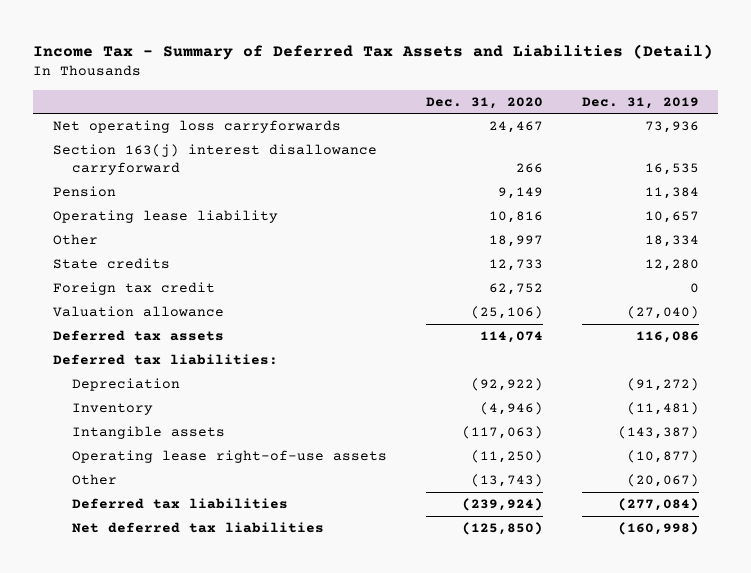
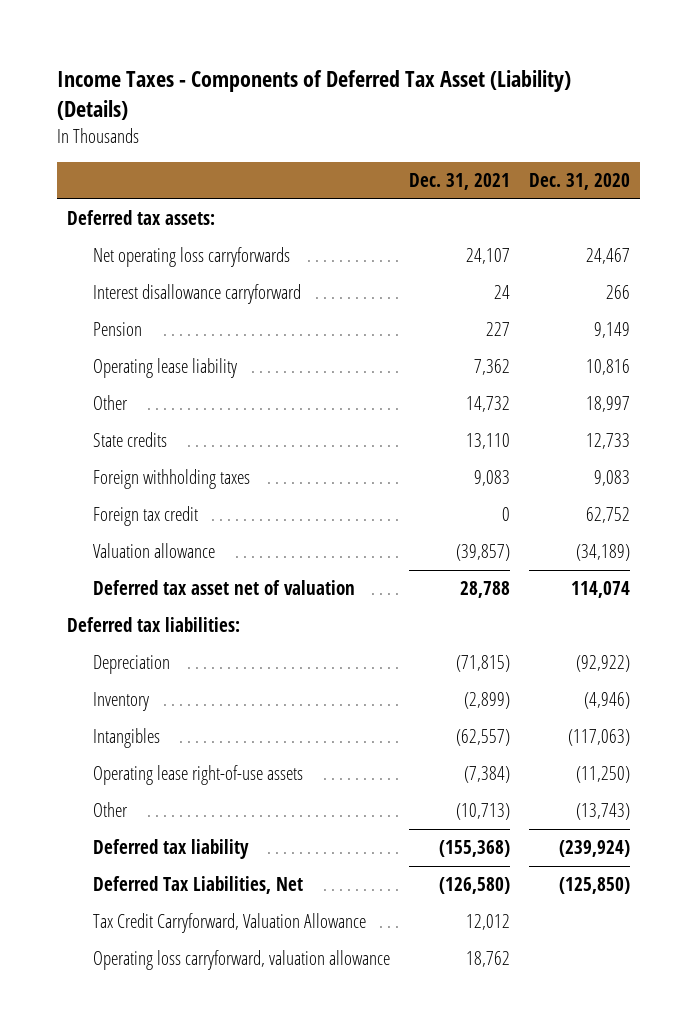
[33,43,714,60] Income Tax - Summary of Deferred Tax Assets and Liabilities (Detail) -> [57,70,572,120] Income Taxes - Components of Deferred Tax Asset (Liability) (Details)
[581,96,699,109] Dec. 31, 2019 -> none
none -> [409,172,511,190] Dec. 31, 2021
none -> [67,210,216,226] Deferred tax assets:
[52,144,377,176] Section 163(j) interest disallowance carryforward -> [92,284,301,305] Interest disallowance carryforward
none -> [92,469,250,490] Foreign withholding taxes
[470,306,543,320] (25,106) -> [576,544,631,562] (34,189)
[52,330,224,342] Deferred tax assets -> [92,580,355,596] Deferred tax asset net of valuation
[71,426,225,440] Intangible assets -> [92,728,160,749] Intangibles
[71,498,288,510] Deferred tax liabilities -> [92,839,249,860] Deferred tax liability
[71,522,324,534] Net deferred tax liabilities -> [92,876,303,895] Deferred Tax Liabilities, Net
none -> [92,913,366,934] Tax Credit Carryforward, Valuation Allowance
none -> [92,950,390,971] Operating loss carryforward, valuation allowance

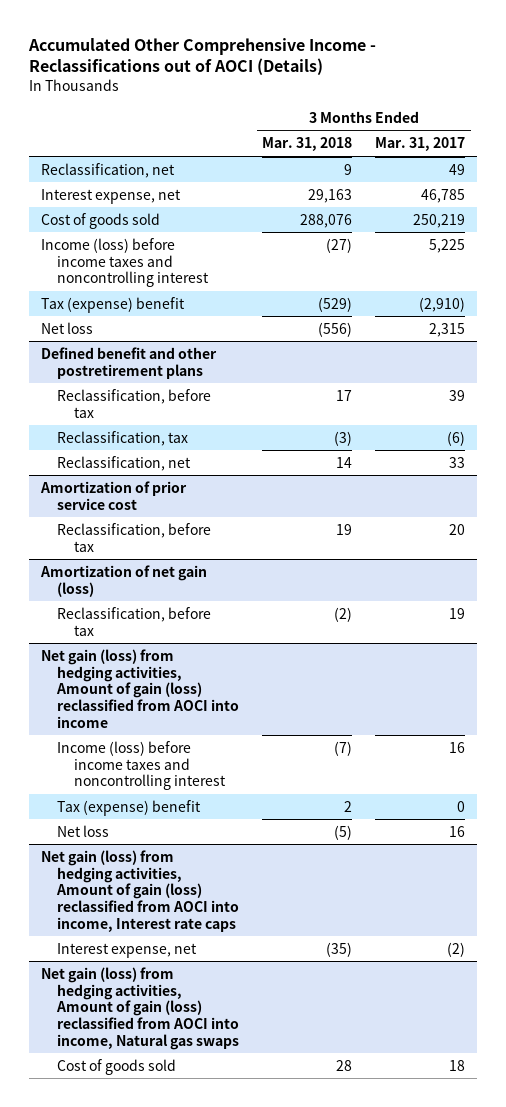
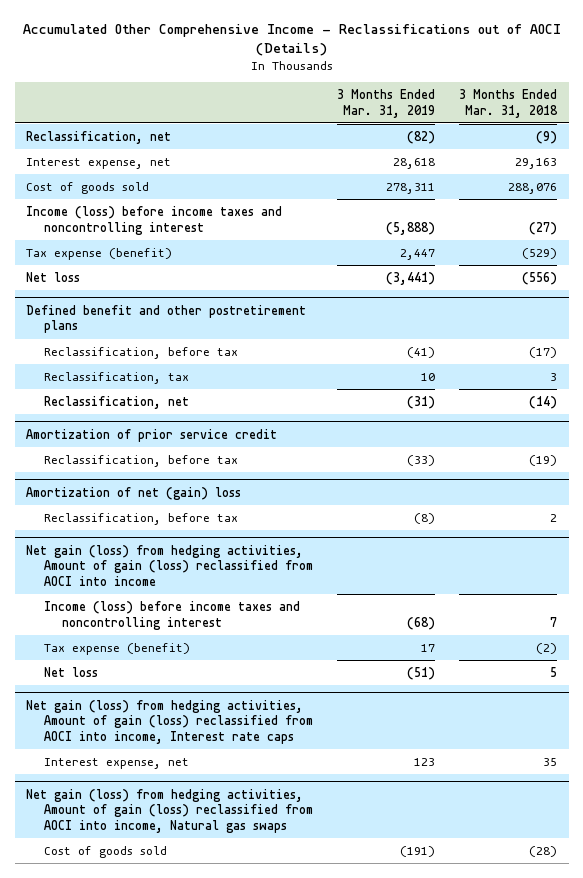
[375,137,466,152] Mar. 31, 2017 -> none
none -> [337,88,436,118] 3 Months Ended Mar. 31, 2019
[344,163,353,175] 9 -> [535,130,557,144] (9)
[40,296,185,313] Tax (expense) benefit -> [26,247,173,260] Tax expense (benefit)
[336,389,353,401] 17 -> [528,346,557,358] (17)
[334,430,353,446] (3) -> [549,372,557,381] 3
[336,456,353,468] 14 -> [528,395,557,409] (14)
[39,480,187,510] Amortization of prior service cost -> [26,428,278,442] Amortization of prior service credit
[336,523,353,535] 19 -> [528,454,557,466] (19)
[39,564,207,597] Amortization of net gain (loss) -> [26,486,242,500] Amortization of net (gain) loss
[334,606,353,622] (2) -> [549,513,557,522] 2
[334,740,353,756] (7) -> [549,616,557,627] 7
[57,799,202,816] Tax (expense) benefit -> [44,642,191,655] Tax expense (benefit)
[344,800,353,812] 2 -> [535,642,557,654] (2)
[334,824,353,840] (5) -> [549,666,557,677] 5
[326,941,353,957] (35) -> [542,757,557,766] 35
[336,1059,353,1071] 28 -> [528,845,557,857] (28)

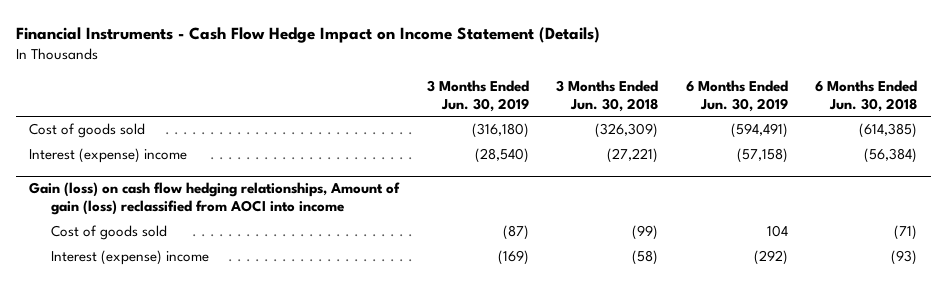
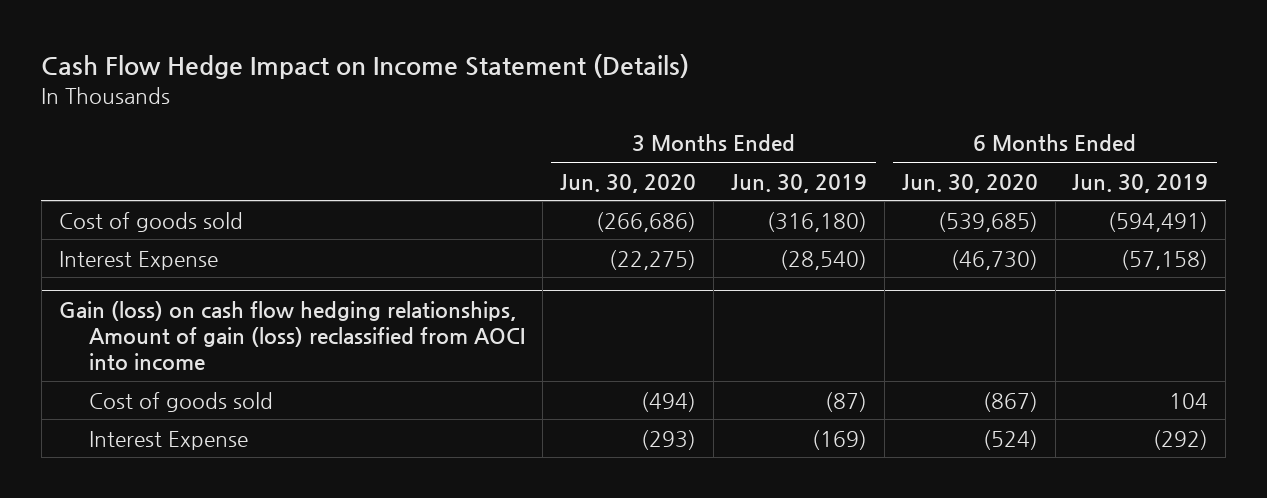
[15,26,600,43] Financial Instruments - Cash Flow Hedge Impact on Income Statement (Details) -> [41,54,690,80] Cash Flow Hedge Impact on Income Statement (Details)
[556,79,659,112] 3 Months Ended Jun. 30, 2018 -> none
[815,79,918,112] 6 Months Ended Jun. 30, 2018 -> none
none -> [560,173,697,193] Jun. 30, 2020
none -> [901,173,1038,193] Jun. 30, 2020
[29,148,188,164] Interest (expense) income -> [58,250,218,270] Interest Expense
[50,250,209,266] Interest (expense) income -> [89,430,249,450] Interest Expense

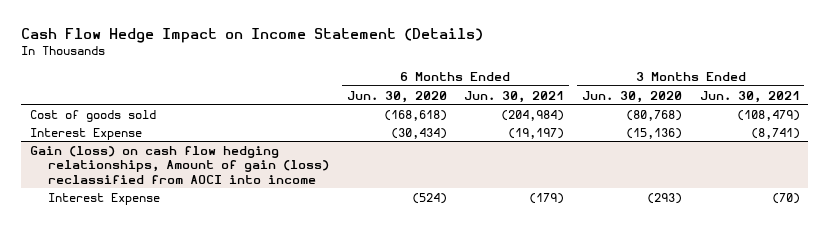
[730,173,867,193] Jun. 30, 2019 -> none
[1072,173,1209,193] Jun. 30, 2019 -> none
none -> [464,90,565,103] Jun. 30, 2021
none -> [699,90,800,103] Jun. 30, 2021
[596,211,697,232] (266,686) -> [625,109,682,121] (80,768)
[937,211,1038,232] (539,685) -> [383,109,447,121] (168,618)
[609,249,697,270] (22,275) -> [625,127,682,139] (15,136)
[950,249,1038,270] (46,730) -> [390,127,447,139] (30,434)
[89,391,274,412] Cost of goods sold -> none

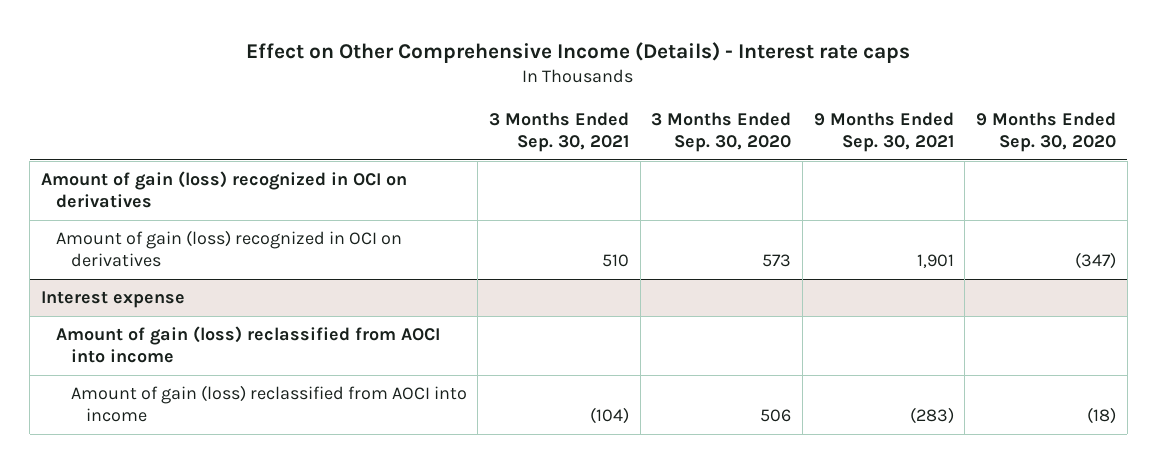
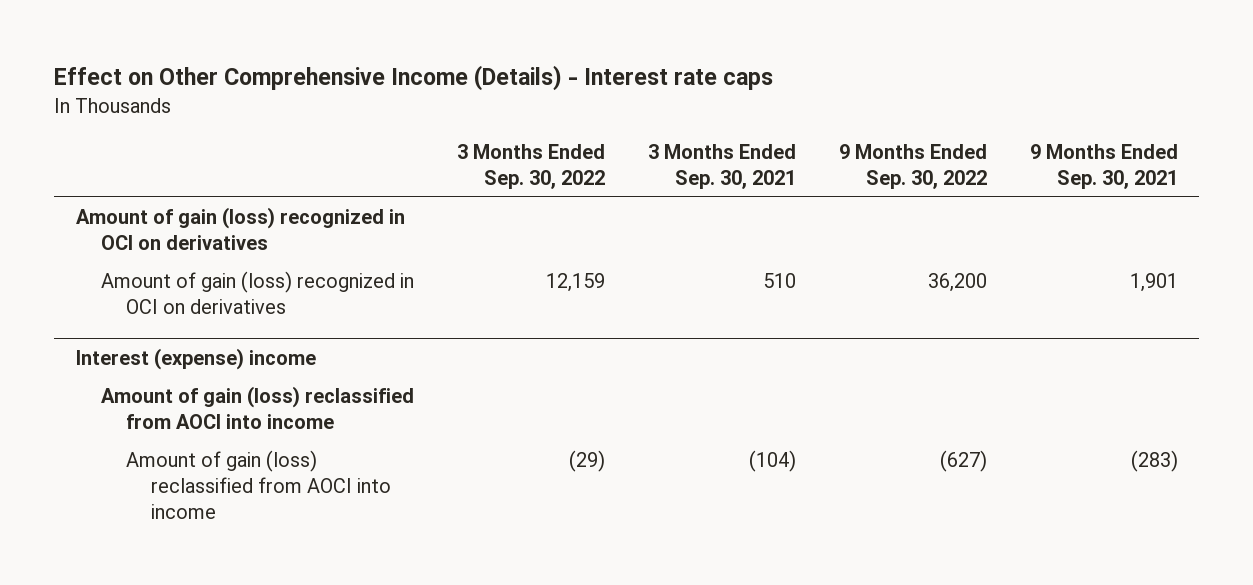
[651,111,792,153] 3 Months Ended Sep. 30, 2020 -> none
[976,111,1117,153] 9 Months Ended Sep. 30, 2020 -> none
none -> [456,143,605,189] 3 Months Ended Sep. 30, 2022
none -> [838,143,987,189] 9 Months Ended Sep. 30, 2022
[40,291,185,309] Interest expense -> [75,348,316,371] Interest (expense) income

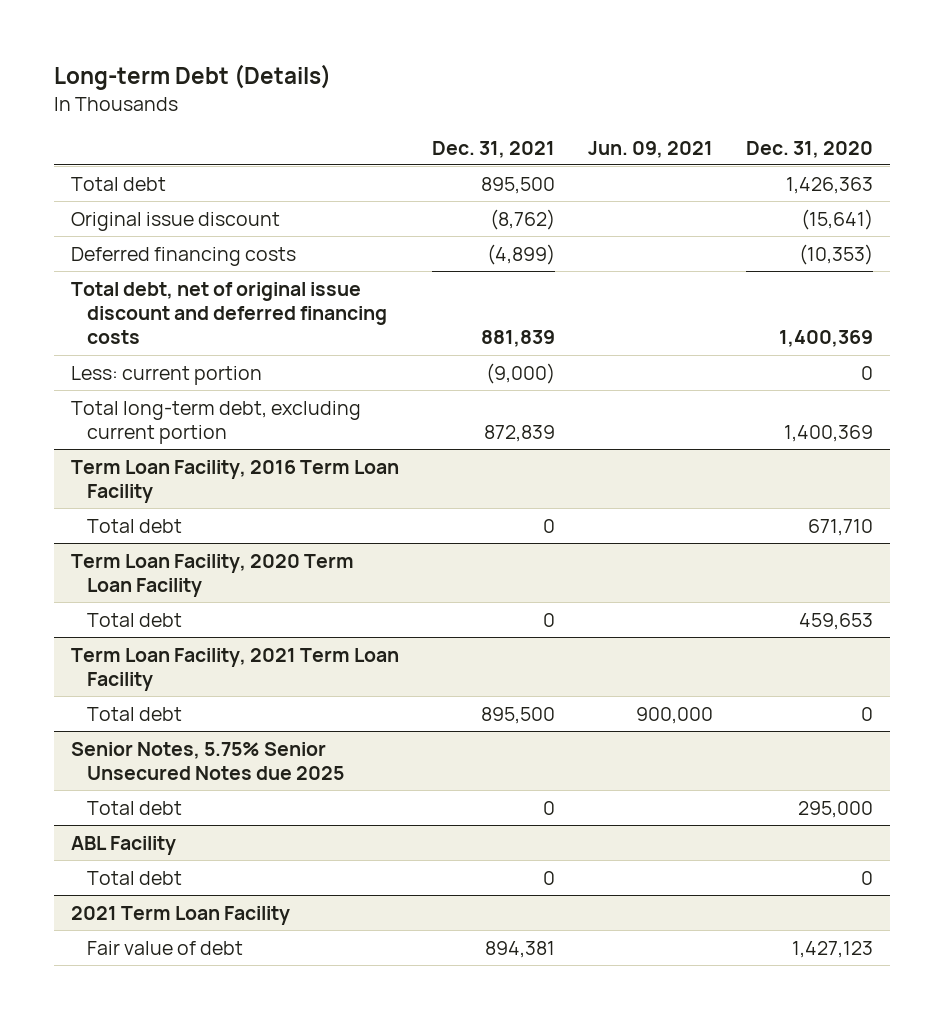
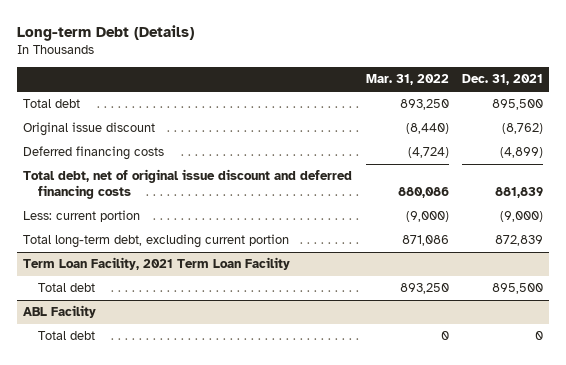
[588,140,714,158] Jun. 09, 2021 -> none
[746,140,874,158] Dec. 31, 2020 -> none
none -> [365,74,449,86] Mar. 31, 2022
[70,459,399,503] Term Loan Facility, 2016 Term Loan Facility -> none
[87,518,183,533] Total debt -> none
[70,553,354,597] Term Loan Facility, 2020 Term Loan Facility -> none
[87,612,183,627] Total debt -> none
[70,741,345,780] Senior Notes, 5.75% Senior Unsecured Notes due 2025 -> none
[87,800,183,815] Total debt -> none
[70,905,290,925] 2021 Term Loan Facility -> none
[87,940,244,955] Fair value of debt -> none

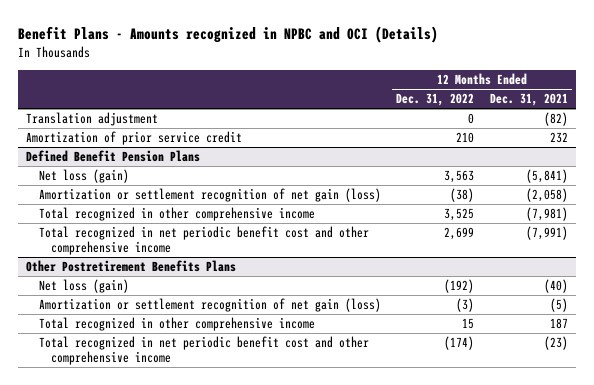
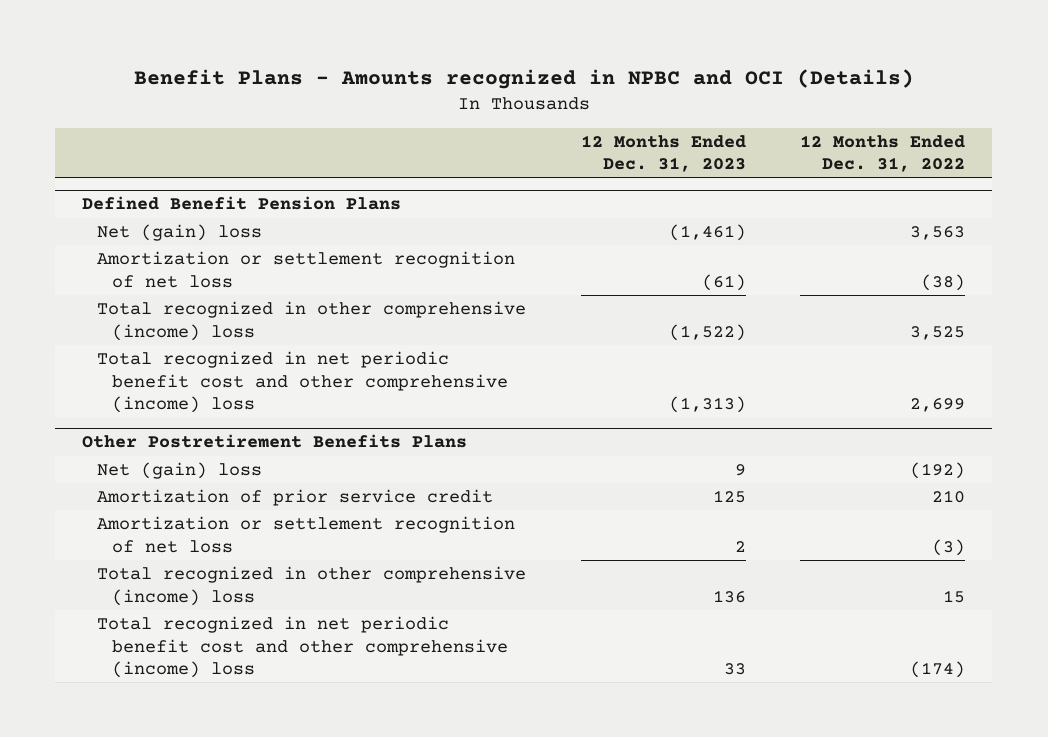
[489,93,568,107] Dec. 31, 2021 -> none
none -> [580,134,746,173] 12 Months Ended Dec. 31, 2023
[26,112,159,127] Translation adjustment -> none
[26,131,243,146] Amortization of prior service credit -> none
[38,169,129,184] Net loss (gain) -> [97,224,263,242] Net (gain) loss
[38,188,381,203] Amortization or settlement recognition of net gain (loss) -> [97,251,516,288] Amortization or settlement recognition of net loss
[38,207,315,222] Total recognized in other comprehensive income -> [97,301,527,341] Total recognized in other comprehensive (income) loss
[38,226,369,256] Total recognized in net periodic benefit cost and other comprehensive income -> [97,351,508,414] Total recognized in net periodic benefit cost and other comprehensive (income) loss
[38,279,129,294] Net loss (gain) -> [97,462,263,480] Net (gain) loss
none -> [97,489,494,507] Amortization of prior service credit
[38,298,381,313] Amortization or settlement recognition of net gain (loss) -> [97,516,516,553] Amortization or settlement recognition of net loss
[38,317,315,332] Total recognized in other comprehensive income -> [97,566,527,606] Total recognized in other comprehensive (income) loss
[38,336,369,366] Total recognized in net periodic benefit cost and other comprehensive income -> [97,616,508,679] Total recognized in net periodic benefit cost and other comprehensive (income) loss

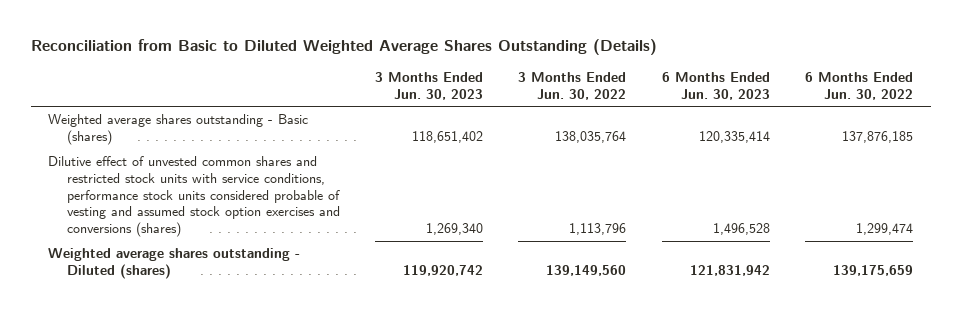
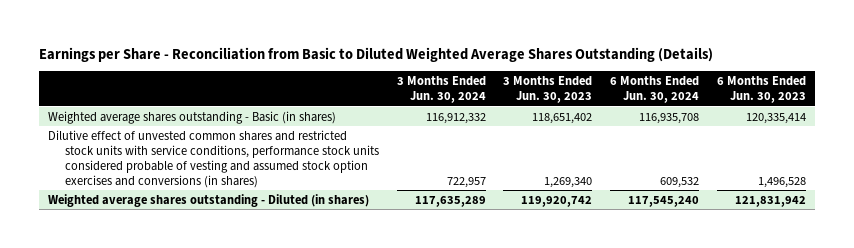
[30,39,657,56] Reconciliation from Basic to Diluted Weighted Average Shares Outstanding (Details) -> [39,46,714,62] Earnings per Share - Reconciliation from Basic to Diluted Weighted Average Shares Outstanding (Details)
[518,71,627,100] 3 Months Ended Jun. 30, 2022 -> none
[805,71,914,100] 6 Months Ended Jun. 30, 2022 -> none
none -> [396,76,486,104] 3 Months Ended Jun. 30, 2024
none -> [610,76,700,104] 6 Months Ended Jun. 30, 2024
[48,114,309,145] Weighted average shares outstanding - Basic (shares) -> [48,110,337,124] Weighted average shares outstanding - Basic (in shares)
[48,156,340,238] Dilutive effect of unvested common shares and restricted stock units with service conditions, performance stock units considered probable of vesting and assumed stock option exercises and conversions (shares) -> [48,129,379,188] Dilutive effect of unvested common shares and restricted stock units with service conditions, performance stock units considered probable of vesting and assumed stock option exercises and conversions (in shares)
[48,248,301,279] Weighted average shares outstanding - Diluted (shares) -> [48,193,370,207] Weighted average shares outstanding - Diluted (in shares)

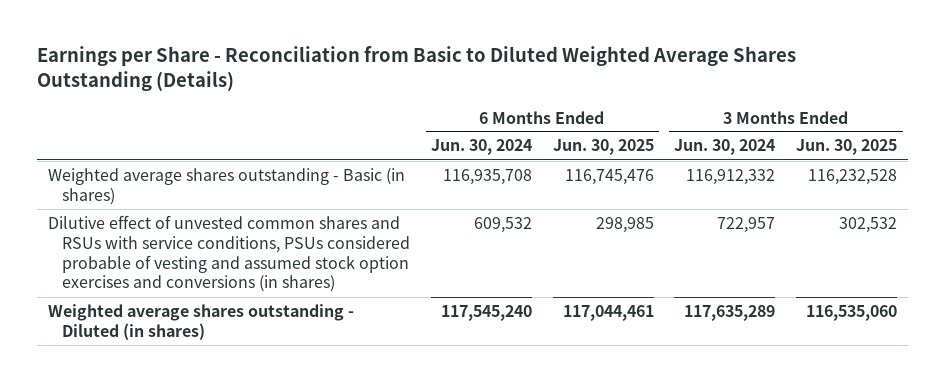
[503,76,593,104] 3 Months Ended Jun. 30, 2023 -> none
[717,76,807,104] 6 Months Ended Jun. 30, 2023 -> none
none -> [552,139,654,156] Jun. 30, 2025
none -> [796,139,898,156] Jun. 30, 2025
[48,129,379,188] Dilutive effect of unvested common shares and restricted stock units with service conditions, performance stock units considered probable of vesting and assumed stock option exercises and conversions (in shares) -> [47,214,410,293] Dilutive effect of unvested common shares and RSUs with service conditions, PSUs considered probable of vesting and assumed stock option exercises and conversions (in shares)

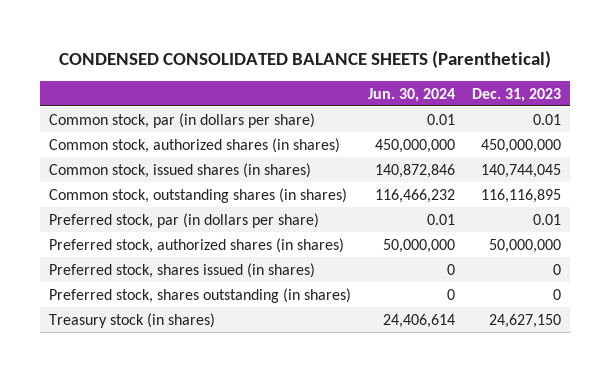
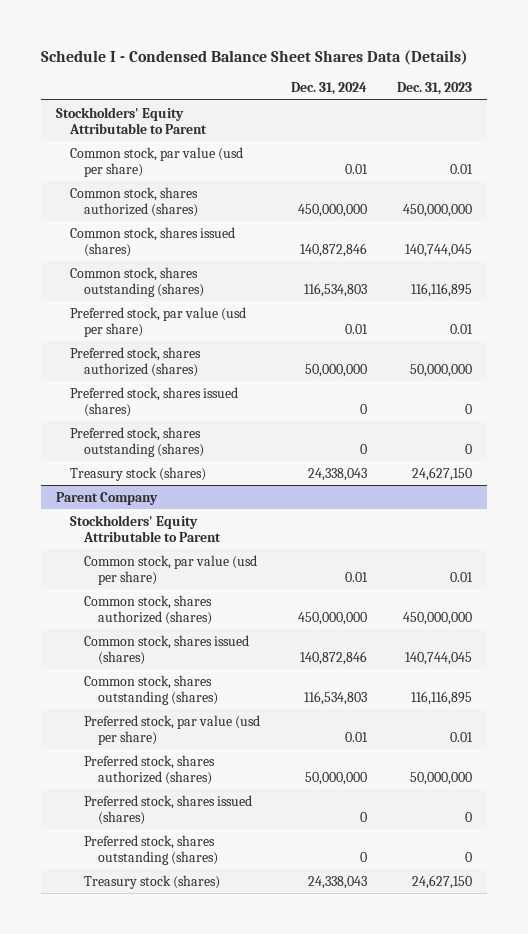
[59,49,552,68] CONDENSED CONSOLIDATED BALANCE SHEETS (Parenthetical) -> [40,49,468,65] Schedule I - Condensed Balance Sheet Shares Data (Details)
[368,87,456,102] Jun. 30, 2024 -> none
none -> [290,82,367,96] Dec. 31, 2024
none -> [55,106,207,134] Stockholders' Equity Attributable to Parent
[48,112,315,128] Common stock, par (in dollars per share) -> [69,146,243,177] Common stock, par value (usd per share)
[48,137,340,153] Common stock, authorized shares (in shares) -> [69,186,198,217] Common stock, shares authorized (shares)
[48,162,311,178] Common stock, issued shares (in shares) -> [69,226,235,257] Common stock, shares issued (shares)
[48,187,347,203] Common stock, outstanding shares (in shares) -> [69,266,204,297] Common stock, shares outstanding (shares)
[48,212,319,228] Preferred stock, par (in dollars per share) -> [69,306,246,337] Preferred stock, par value (usd per share)
[48,237,344,253] Preferred stock, authorized shares (in shares) -> [69,346,201,377] Preferred stock, shares authorized (shares)
[48,262,315,278] Preferred stock, shares issued (in shares) -> [69,386,238,417] Preferred stock, shares issued (shares)
[48,287,351,303] Preferred stock, shares outstanding (in shares) -> [69,426,204,457] Preferred stock, shares outstanding (shares)
[48,312,215,328] Treasury stock (in shares) -> [69,466,206,481] Treasury stock (shares)
none -> [55,491,158,505] Parent Company
none -> [69,514,221,542] Stockholders' Equity Attributable to Parent
none -> [83,554,257,585] Common stock, par value (usd per share)
none -> [83,594,212,625] Common stock, shares authorized (shares)
none -> [83,634,249,665] Common stock, shares issued (shares)
none -> [83,674,218,705] Common stock, shares outstanding (shares)
none -> [83,714,260,745] Preferred stock, par value (usd per share)
none -> [83,754,215,785] Preferred stock, shares authorized (shares)
none -> [83,794,252,825] Preferred stock, shares issued (shares)
none -> [83,834,218,865] Preferred stock, shares outstanding (shares)
none -> [83,874,220,889] Treasury stock (shares)

